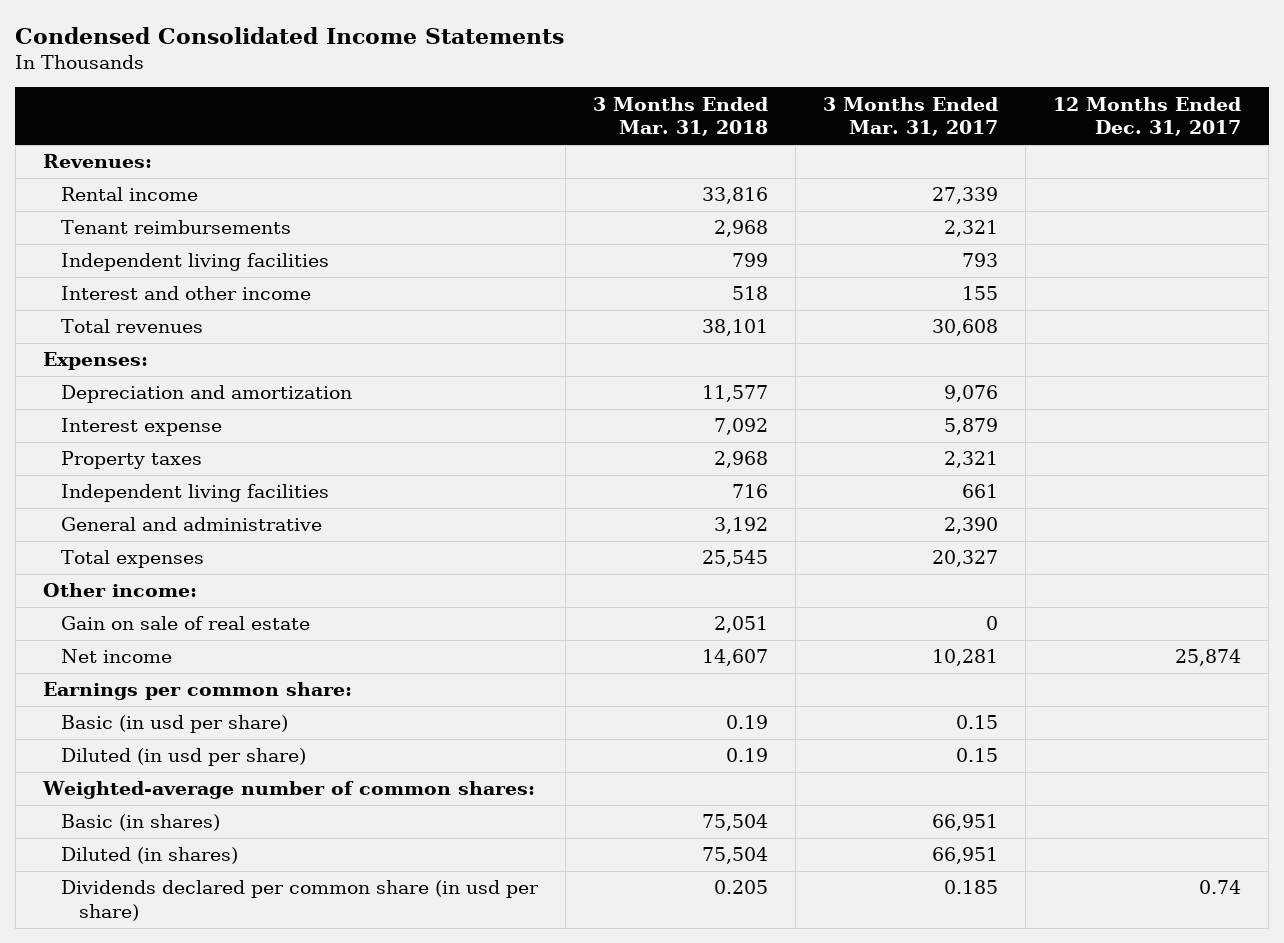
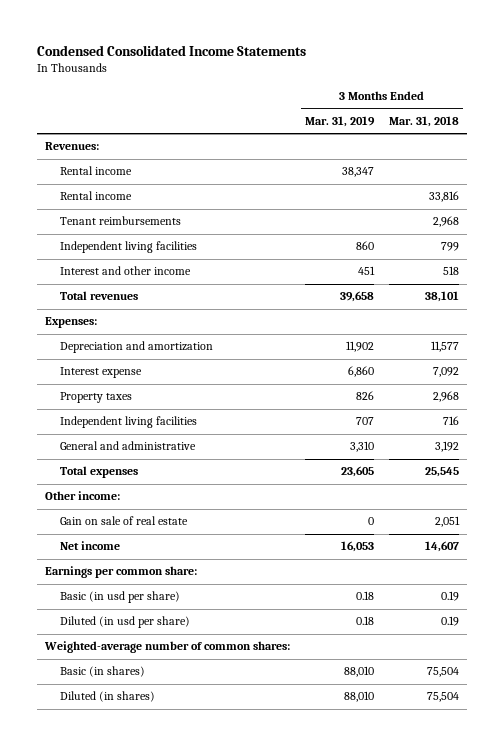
[823,96,999,137] 3 Months Ended Mar. 31, 2017 -> none
[1053,96,1242,137] 12 Months Ended Dec. 31, 2017 -> none
none -> [304,115,375,127] Mar. 31, 2019
none -> [59,166,132,176] Rental income
[60,880,539,921] Dividends declared per common share (in usd per share) -> none

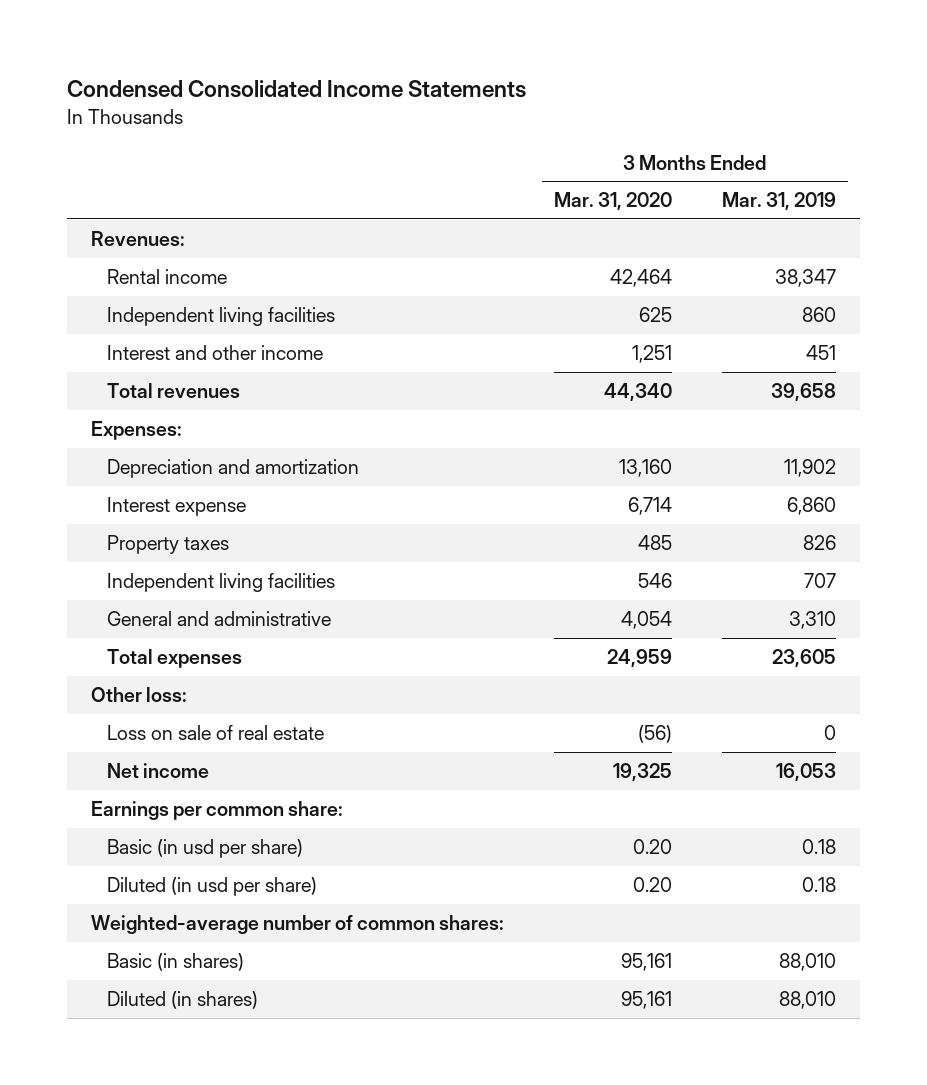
[388,115,459,127] Mar. 31, 2018 -> none
none -> [553,192,672,211] Mar. 31, 2020
[59,191,132,201] Rental income -> none
[59,216,181,226] Tenant reimbursements -> none
[44,491,120,501] Other income: -> [91,686,188,702] Other loss:
[59,516,188,526] Gain on sale of real estate -> [106,724,324,740] Loss on sale of real estate

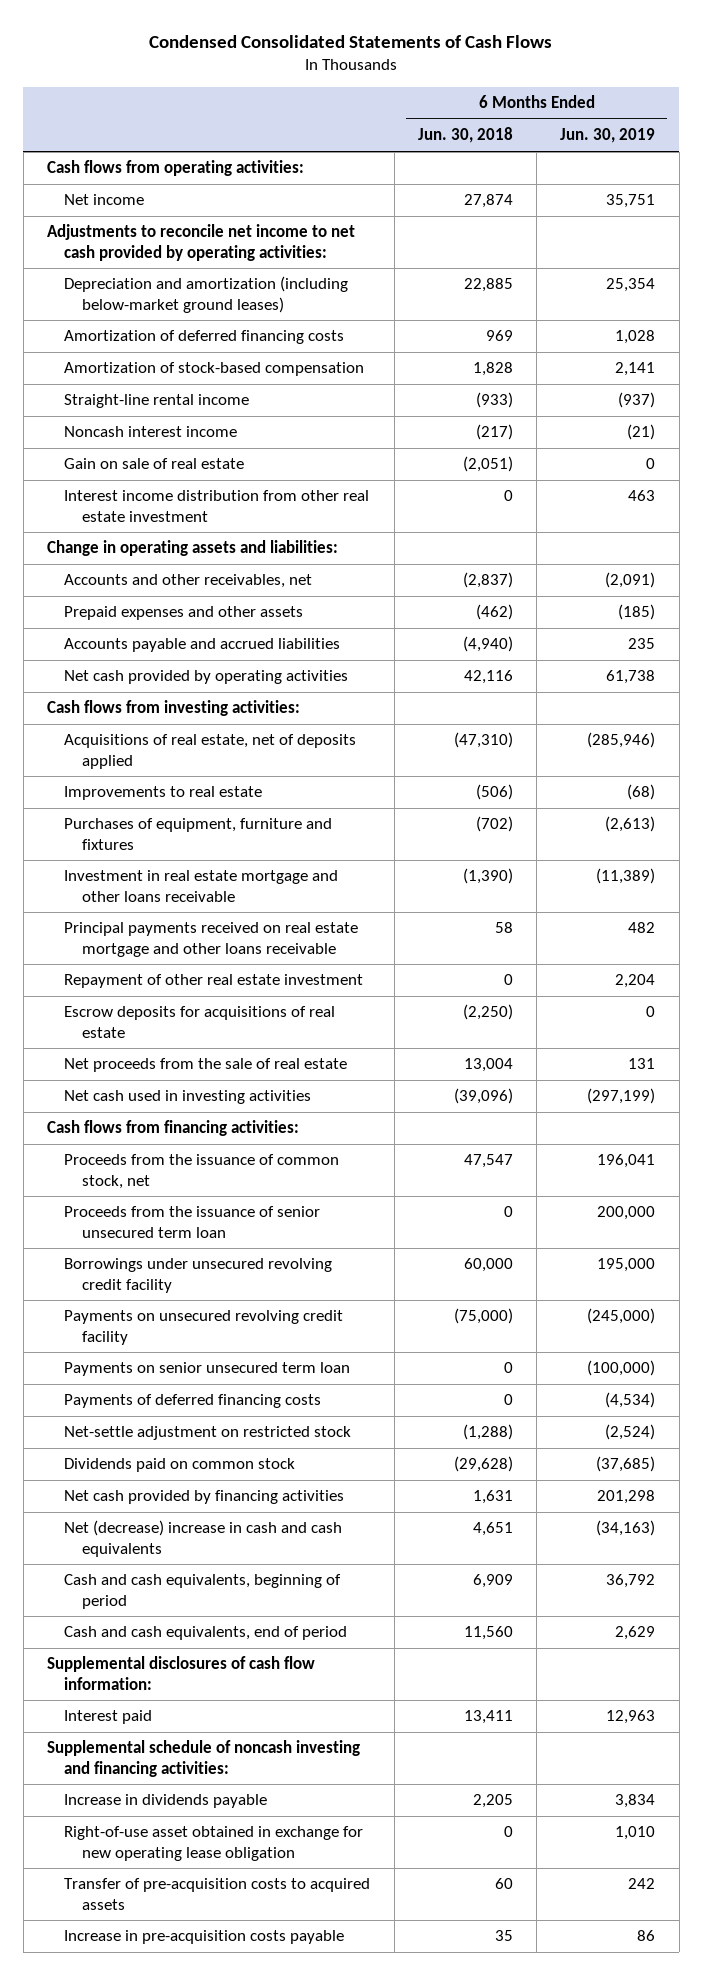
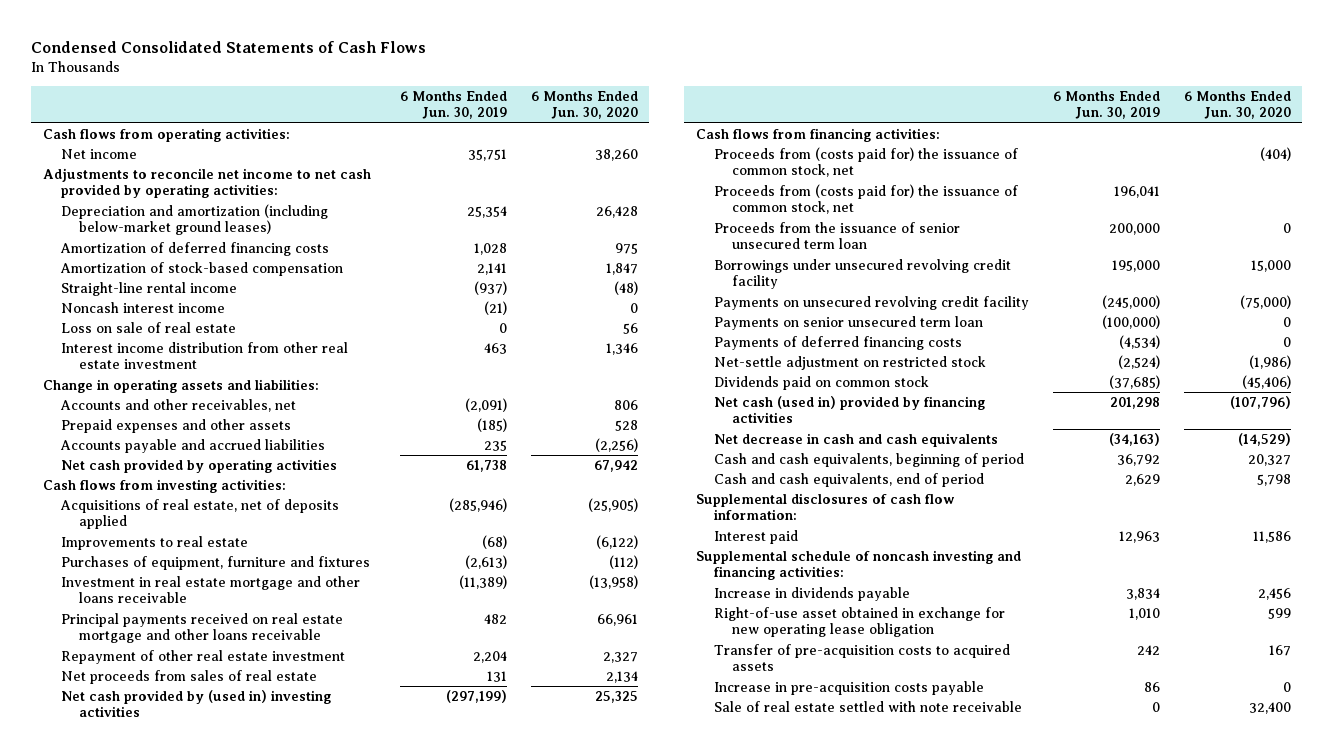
[417,127,513,144] Jun. 30, 2018 -> none
none -> [530,91,638,120] 6 Months Ended Jun. 30, 2020
[64,458,245,470] Gain on sale of real estate -> [61,322,237,334] Loss on sale of real estate
[64,1006,336,1038] Escrow deposits for acquisitions of real estate -> none
[64,1058,348,1073] Net proceeds from the sale of real estate -> [61,670,318,685] Net proceeds from sales of real estate
[64,1090,312,1105] Net cash used in investing activities -> [61,690,332,718] Net cash provided by (used in) investing activities
none -> [714,147,1019,178] Proceeds from (costs paid for) the issuance of common stock, net
[64,1154,340,1189] Proceeds from the issuance of common stock, net -> [714,184,1019,215] Proceeds from (costs paid for) the issuance of common stock, net
[64,1490,345,1505] Net cash provided by financing activities -> [714,396,986,424] Net cash (used in) provided by financing activities
[64,1520,343,1557] Net (decrease) increase in cash and cash equivalents -> [714,433,999,448] Net decrease in cash and cash equivalents
none -> [714,701,1023,713] Sale of real estate settled with note receivable

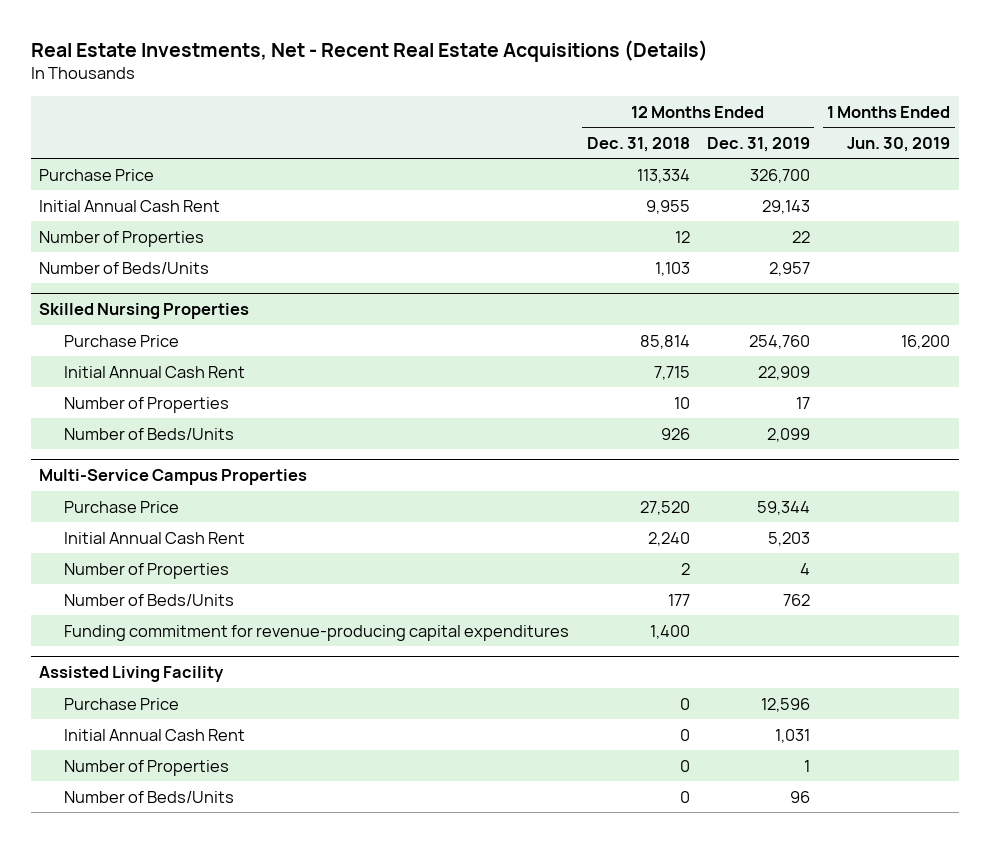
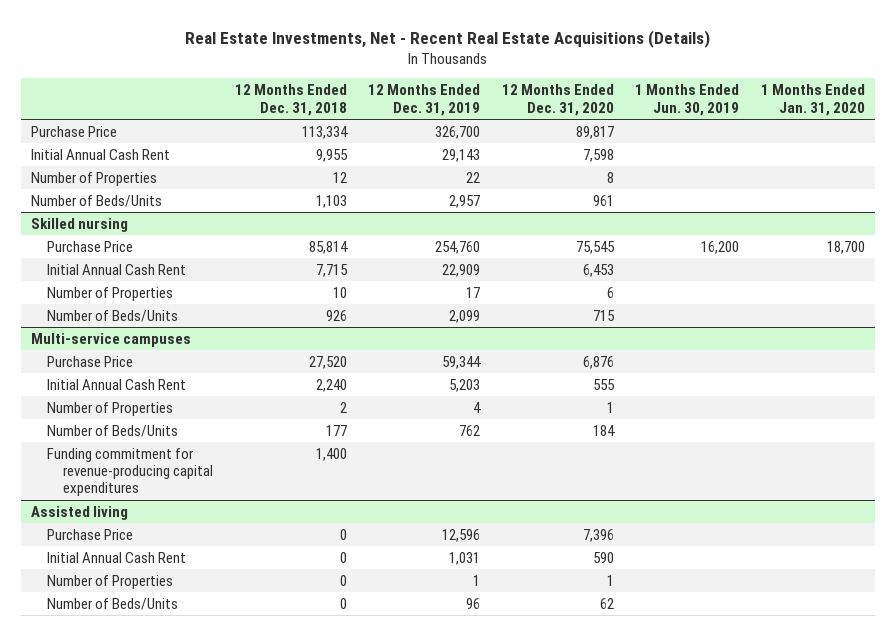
none -> [501,84,614,116] 12 Months Ended Dec. 31, 2020
none -> [760,84,865,116] 1 Months Ended Jan. 31, 2020
[39,303,250,320] Skilled Nursing Properties -> [31,217,129,232] Skilled nursing
[39,469,308,486] Multi-Service Campus Properties -> [31,332,192,347] Multi-service campuses
[39,666,225,683] Assisted Living Facility -> [31,505,129,520] Assisted living

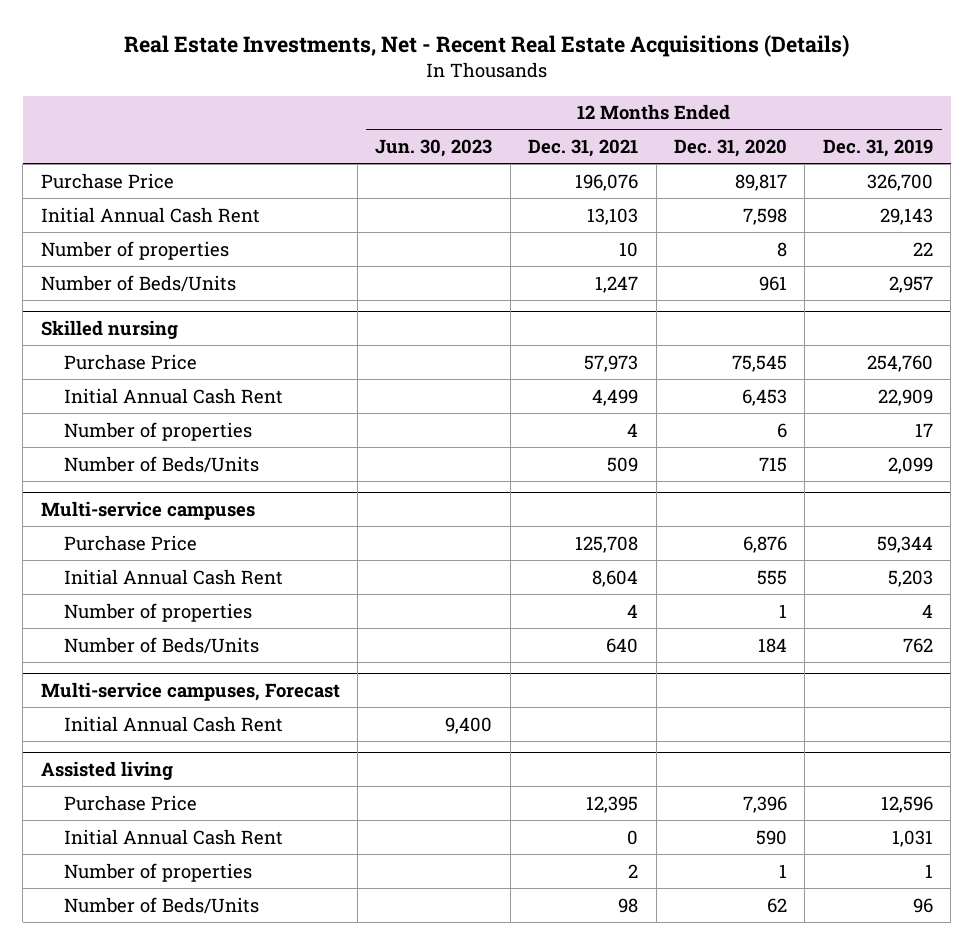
[234,84,347,116] 12 Months Ended Dec. 31, 2018 -> none
[635,84,740,116] 1 Months Ended Jun. 30, 2019 -> none
[760,84,865,116] 1 Months Ended Jan. 31, 2020 -> none
none -> [375,139,493,158] Jun. 30, 2023
none -> [528,139,639,158] Dec. 31, 2021
[31,171,158,186] Number of Properties -> [40,240,229,260] Number of properties
[47,286,174,301] Number of Properties -> [64,421,253,441] Number of properties
[47,401,174,416] Number of Properties -> [64,602,253,622] Number of properties
[47,447,213,497] Funding commitment for revenue-producing capital expenditures -> none
none -> [40,681,340,701] Multi-service campuses, Forecast
none -> [64,715,284,732] Initial Annual Cash Rent
[47,574,174,589] Number of Properties -> [64,862,253,882] Number of properties

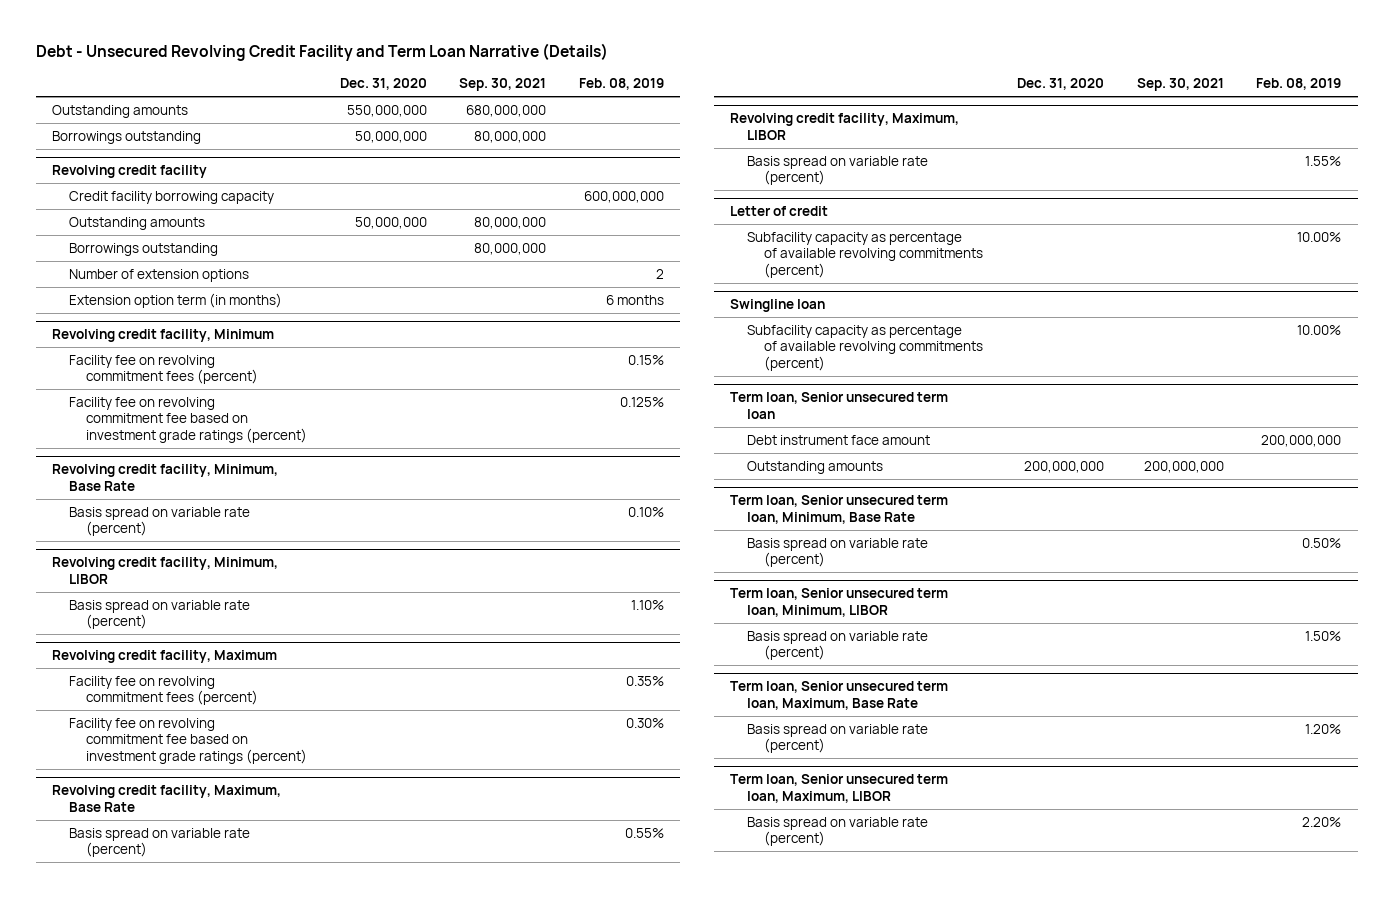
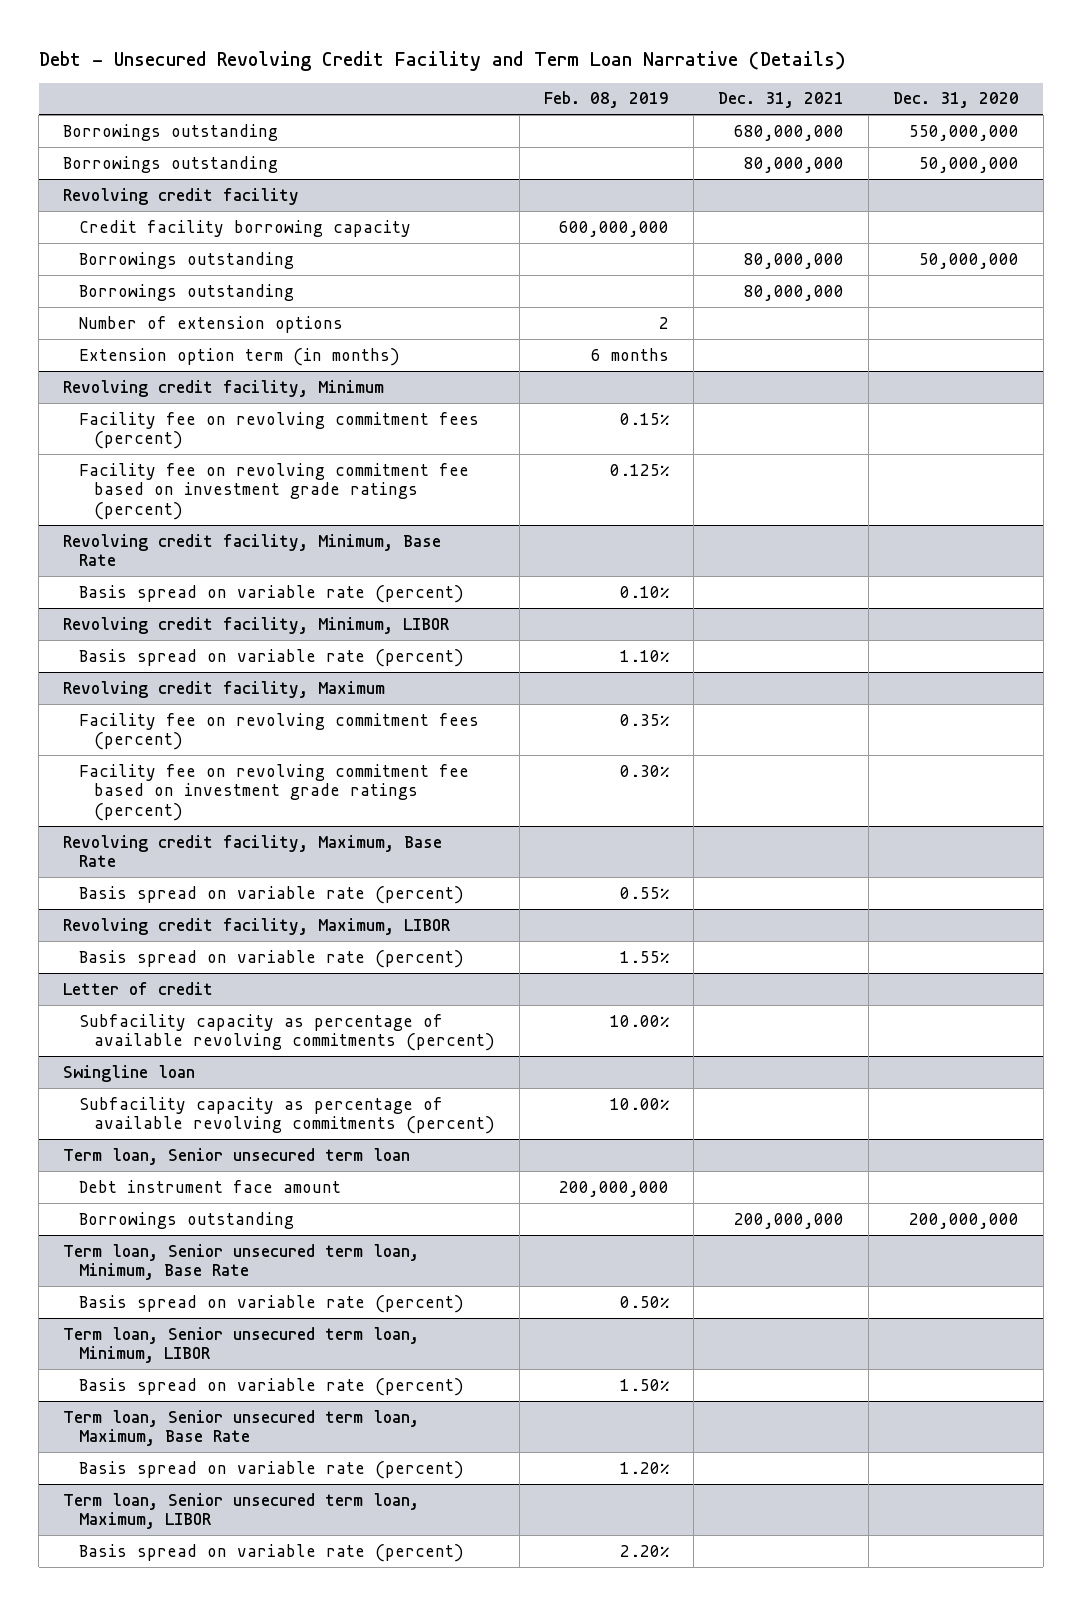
[459,78,547,92] Sep. 30, 2021 -> none
none -> [717,92,844,109] Dec. 31, 2021
[52,104,189,118] Outstanding amounts -> [63,123,279,141] Borrowings outstanding
[69,216,206,230] Outstanding amounts -> [78,251,294,269] Borrowings outstanding
[746,460,883,474] Outstanding amounts -> [78,1211,294,1229] Borrowings outstanding

